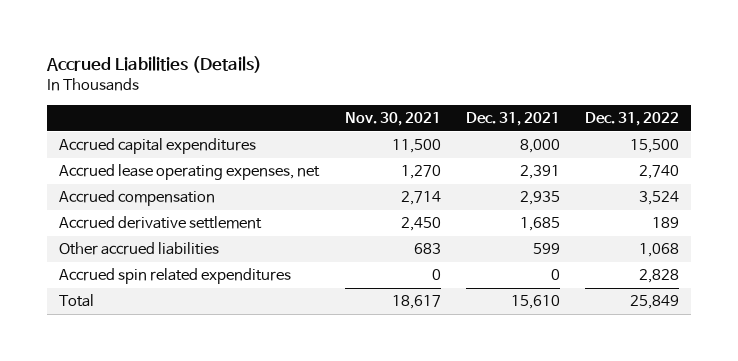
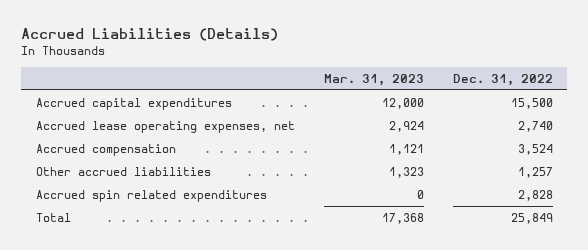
[344,112,441,127] Nov. 30, 2021 -> none
[465,112,560,127] Dec. 31, 2021 -> none
none -> [323,73,424,86] Mar. 31, 2023
[59,216,263,230] Accrued derivative settlement -> none
[638,243,679,258] 1,068 -> [517,166,553,178] 1,257

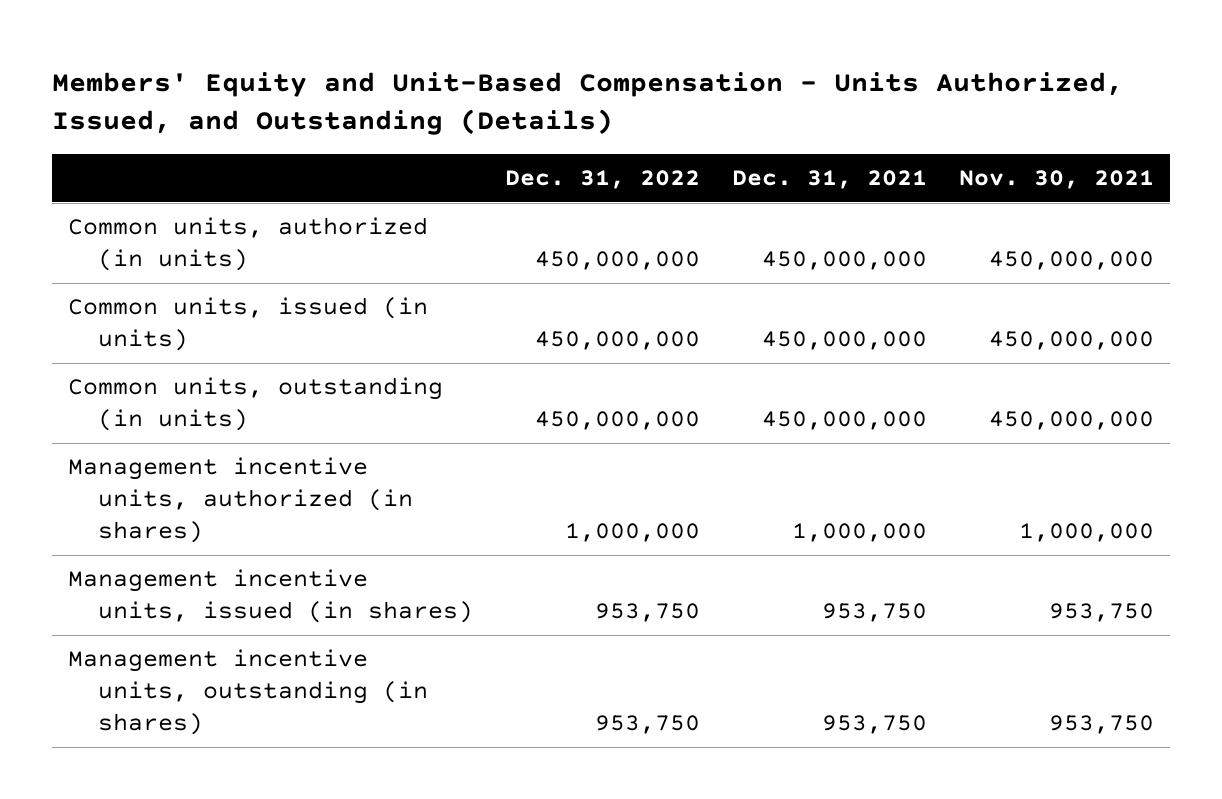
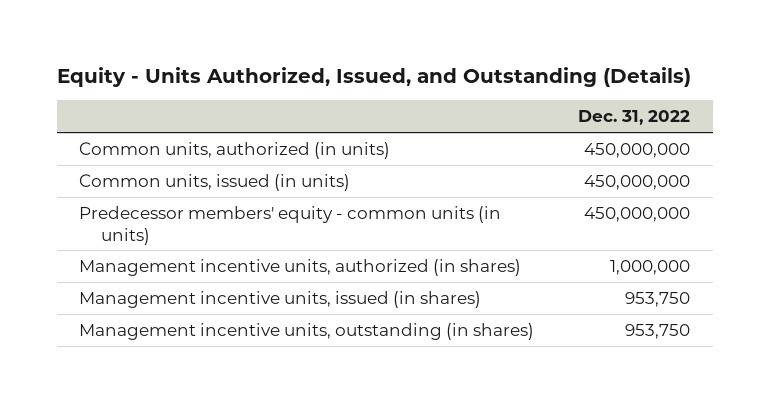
[52,71,1124,136] Members' Equity and Unit-Based Compensation - Units Authorized, Issued, and Outstanding (Details) -> [56,67,691,88] Equity - Units Authorized, Issued, and Outstanding (Details)
[731,170,927,190] Dec. 31, 2021 -> none
[958,170,1154,190] Nov. 30, 2021 -> none
[68,377,444,432] Common units, outstanding (in units) -> [78,205,501,245] Predecessor members' equity - common units (in units)

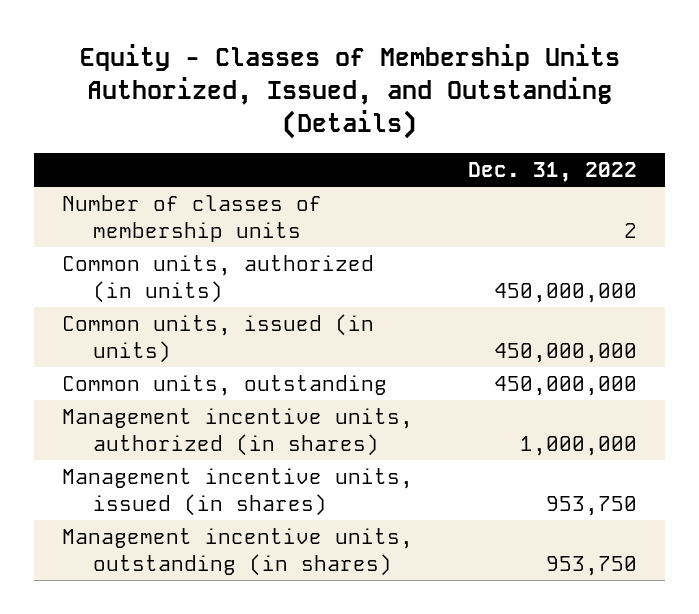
[56,67,691,88] Equity - Units Authorized, Issued, and Outstanding (Details) -> [79,44,620,140] Equity - Classes of Membership Units Authorized, Issued, and Outstanding (Details)
none -> [61,194,322,242] Number of classes of membership units
[78,205,501,245] Predecessor members' equity - common units (in units) -> [61,374,387,396] Common units, outstanding

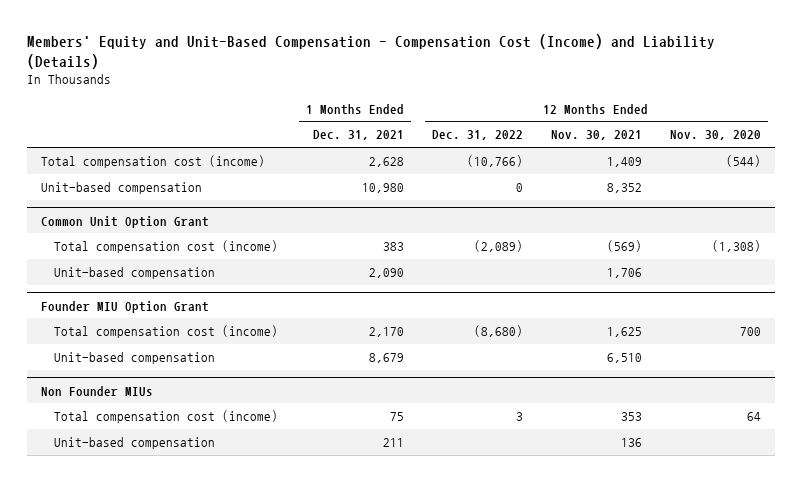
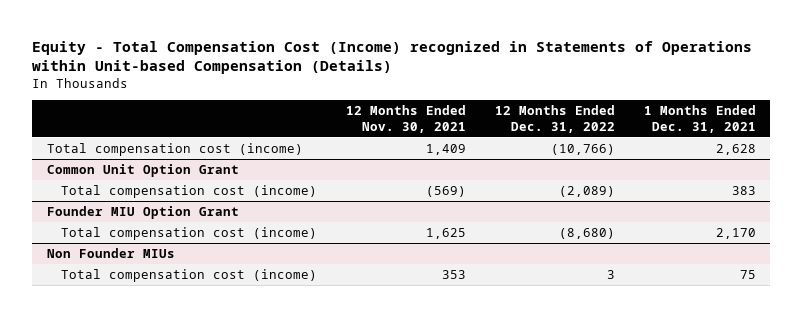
[26,34,715,70] Members' Equity and Unit-Based Compensation - Compensation Cost (Income) and Liability (Details) -> [32,40,753,74] Equity - Total Compensation Cost (Income) recognized in Statements of Operations within Unit-based Compensation (Details)
[669,130,761,141] Nov. 30, 2020 -> none
[40,181,202,194] Unit-based compensation -> none
[53,266,215,279] Unit-based compensation -> none
[53,351,215,364] Unit-based compensation -> none
[53,436,215,449] Unit-based compensation -> none

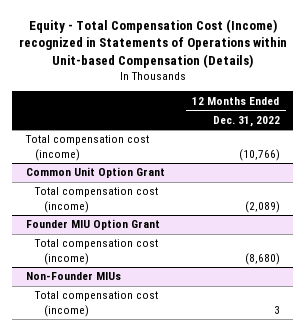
[345,105,466,133] 12 Months Ended Nov. 30, 2021 -> none
[643,105,756,133] 1 Months Ended Dec. 31, 2021 -> none
[46,248,175,259] Non Founder MIUs -> [25,272,121,281] Non-Founder MIUs

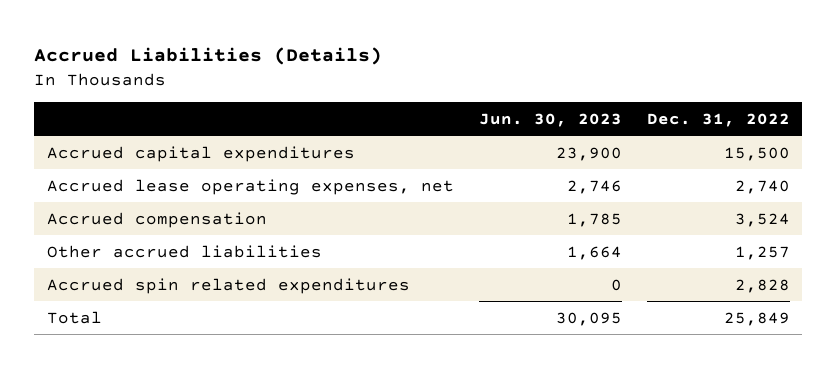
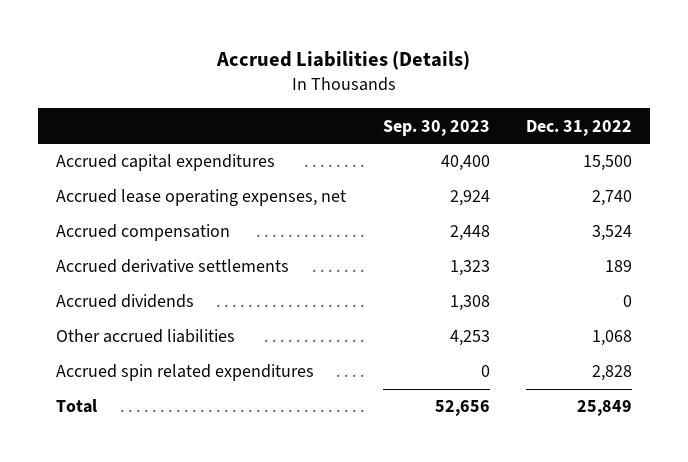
[478,112,622,127] Jun. 30, 2023 -> none
none -> [382,119,490,136] Sep. 30, 2023
none -> [56,259,290,274] Accrued derivative settlements
none -> [56,294,195,309] Accrued dividends
[734,245,790,260] 1,257 -> [591,330,632,347] 1,068

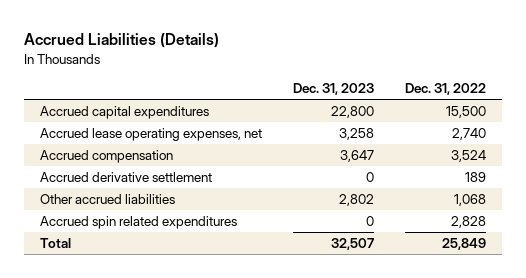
[382,119,490,136] Sep. 30, 2023 -> none
none -> [293,83,375,96] Dec. 31, 2023
[56,294,195,309] Accrued dividends -> none
[56,259,290,274] Accrued derivative settlements -> [39,171,212,182] Accrued derivative settlement

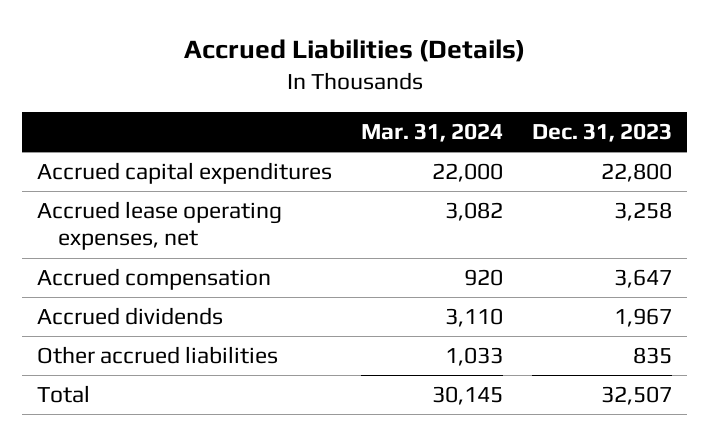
[405,83,487,96] Dec. 31, 2022 -> none
none -> [361,123,504,143] Mar. 31, 2024
[39,171,212,182] Accrued derivative settlement -> none
[39,215,237,229] Accrued spin related expenditures -> none
none -> [36,307,223,326] Accrued dividends
[339,193,375,206] 2,802 -> [633,347,673,365] 835

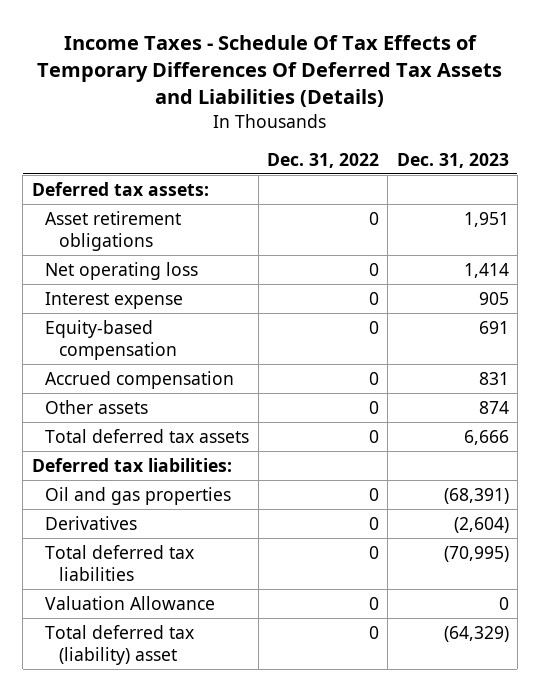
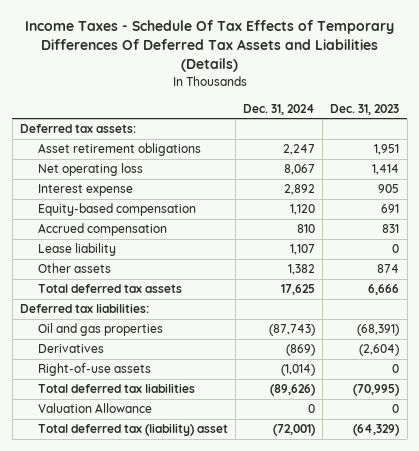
[266,152,379,168] Dec. 31, 2022 -> none
none -> [243,103,316,115] Dec. 31, 2024
none -> [38,243,117,257] Lease liability
none -> [38,363,152,377] Right-of-use assets

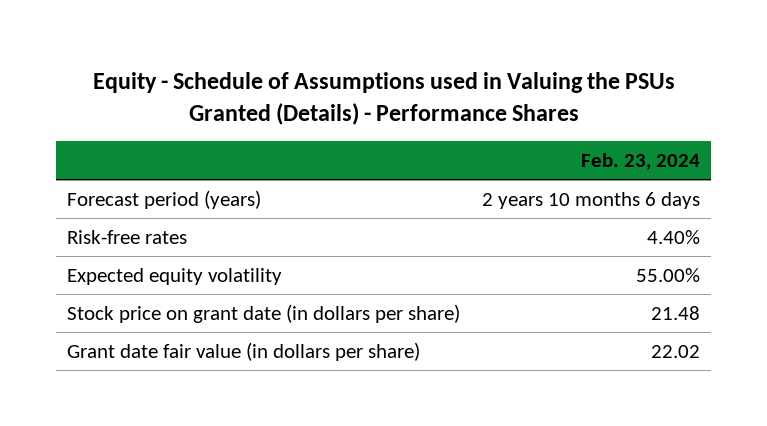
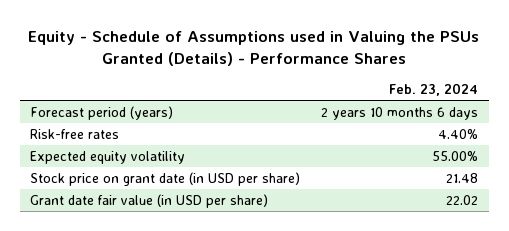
[67,303,461,323] Stock price on grant date (in dollars per share) -> [30,171,301,186] Stock price on grant date (in USD per share)
[67,341,421,361] Grant date fair value (in dollars per share) -> [30,193,269,208] Grant date fair value (in USD per share)

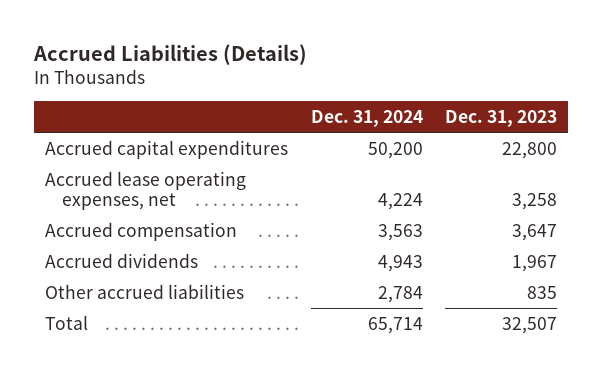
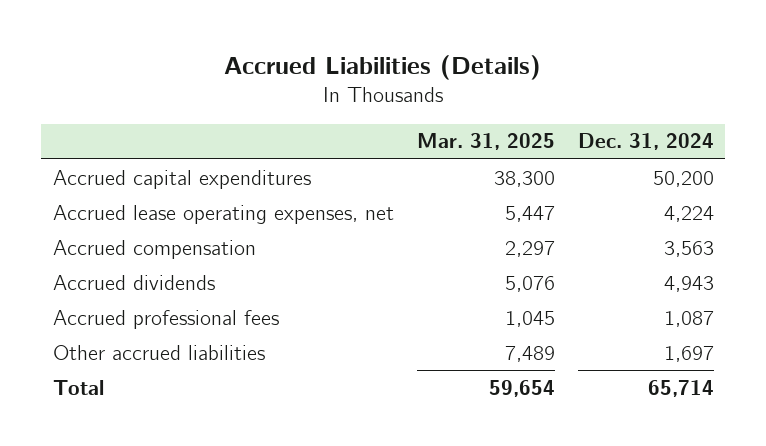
[445,110,558,128] Dec. 31, 2023 -> none
none -> [416,133,555,151] Mar. 31, 2025
none -> [52,309,279,329] Accrued professional fees
[377,285,423,303] 2,784 -> [663,345,714,362] 1,697

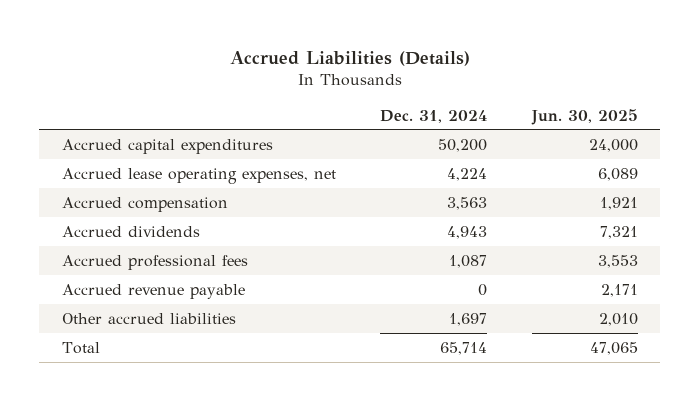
[416,133,555,151] Mar. 31, 2025 -> none
none -> [530,108,638,125] Jun. 30, 2025
none -> [61,283,245,299] Accrued revenue payable

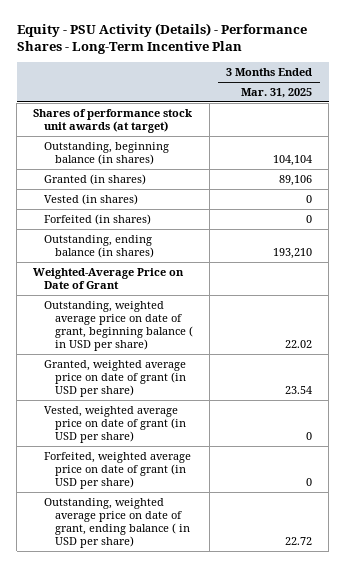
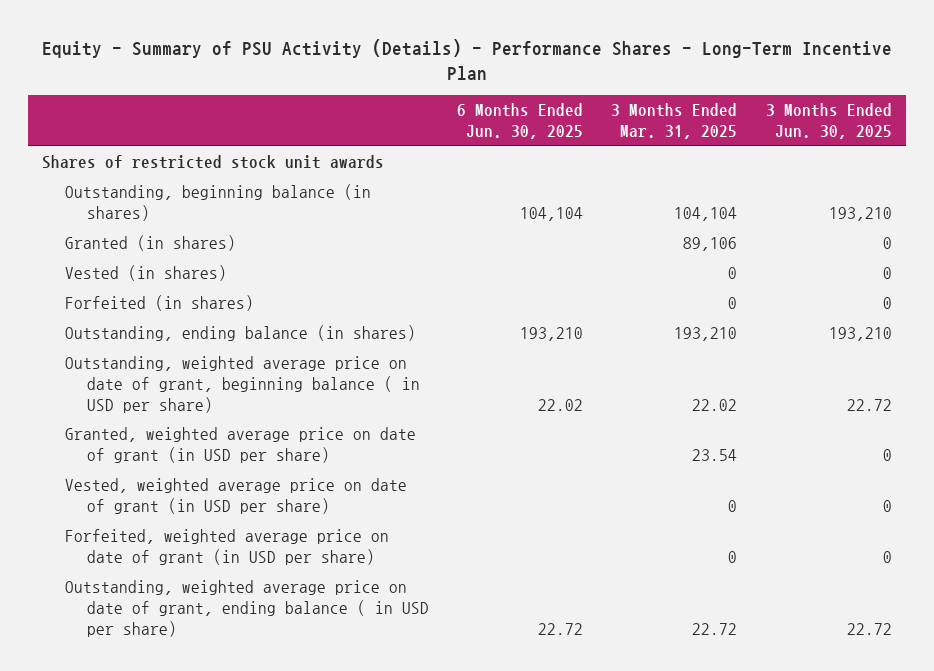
[16,22,307,55] Equity - PSU Activity (Details) - Performance Shares - Long-Term Incentive Plan -> [42,38,893,80] Equity - Summary of PSU Activity (Details) - Performance Shares - Long-Term Incentive Plan
none -> [457,103,584,139] 6 Months Ended Jun. 30, 2025
none -> [765,103,892,139] 3 Months Ended Jun. 30, 2025
[33,108,193,133] Shares of performance stock unit awards (at target) -> [42,155,385,170] Shares of restricted stock unit awards
[33,267,185,289] Weighted-Average Price on Date of Grant -> none

